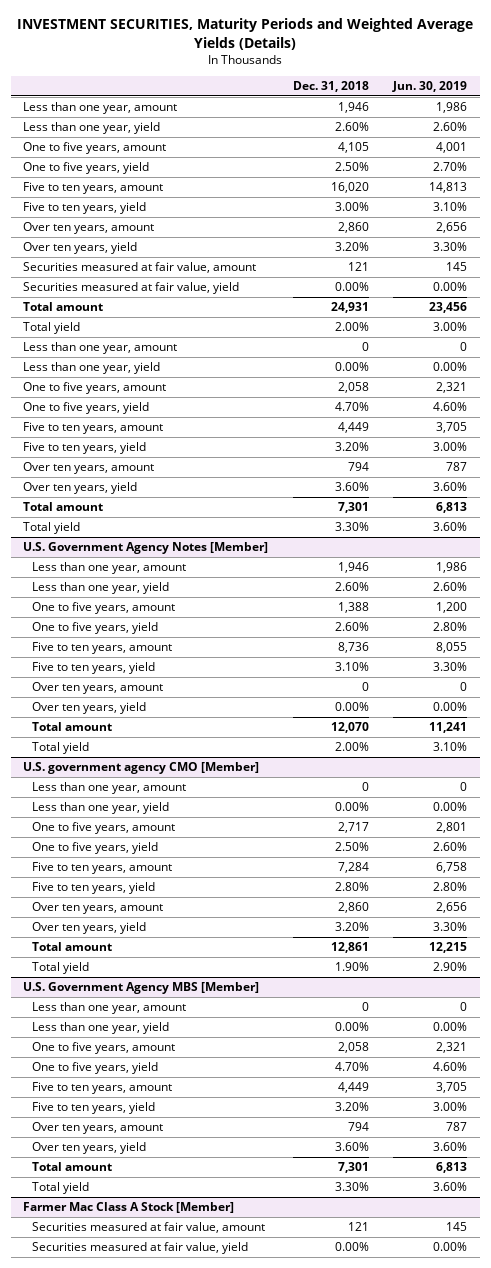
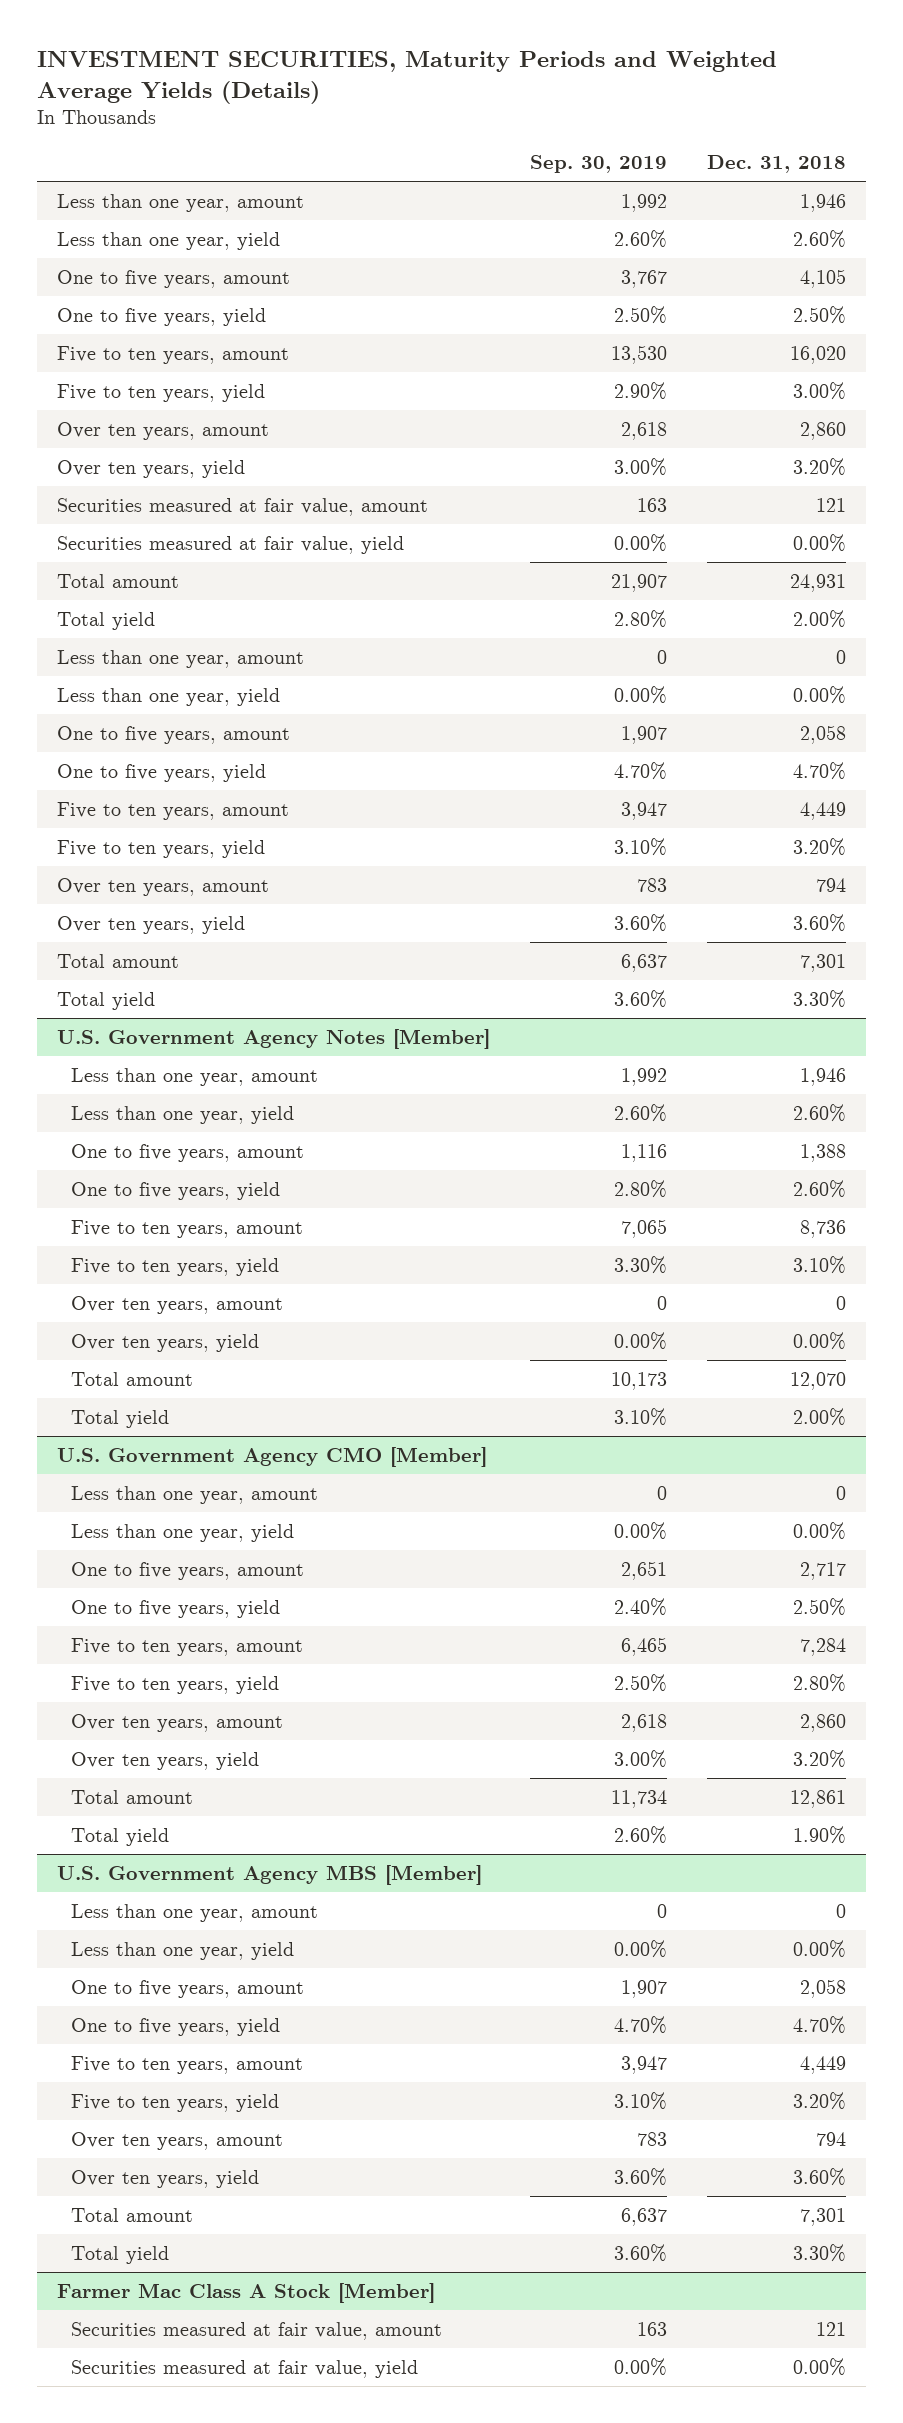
[392,81,468,93] Jun. 30, 2019 -> none
none -> [530,154,668,173] Sep. 30, 2019
[23,762,260,775] U.S. government agency CMO [Member] -> [57,1446,488,1467] U.S. Government Agency CMO [Member]

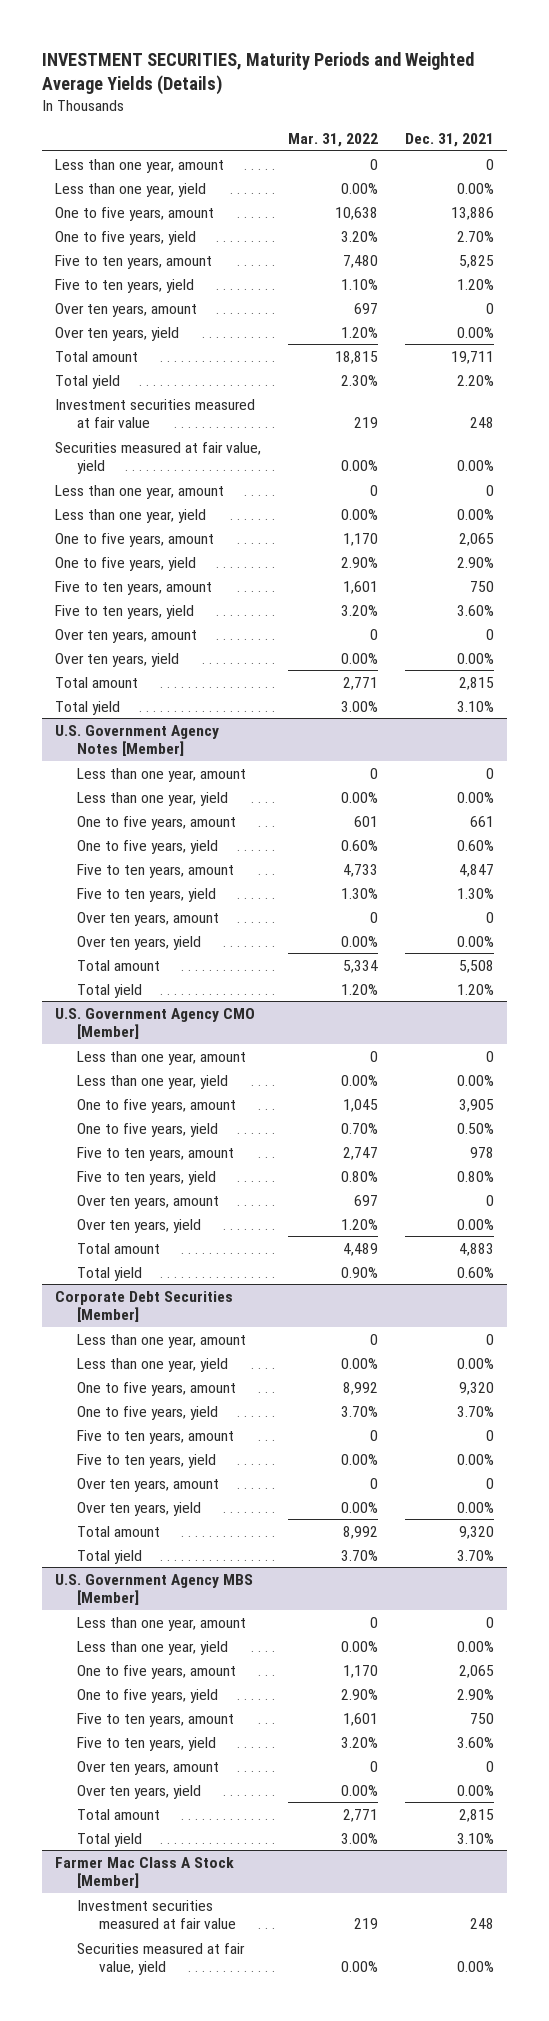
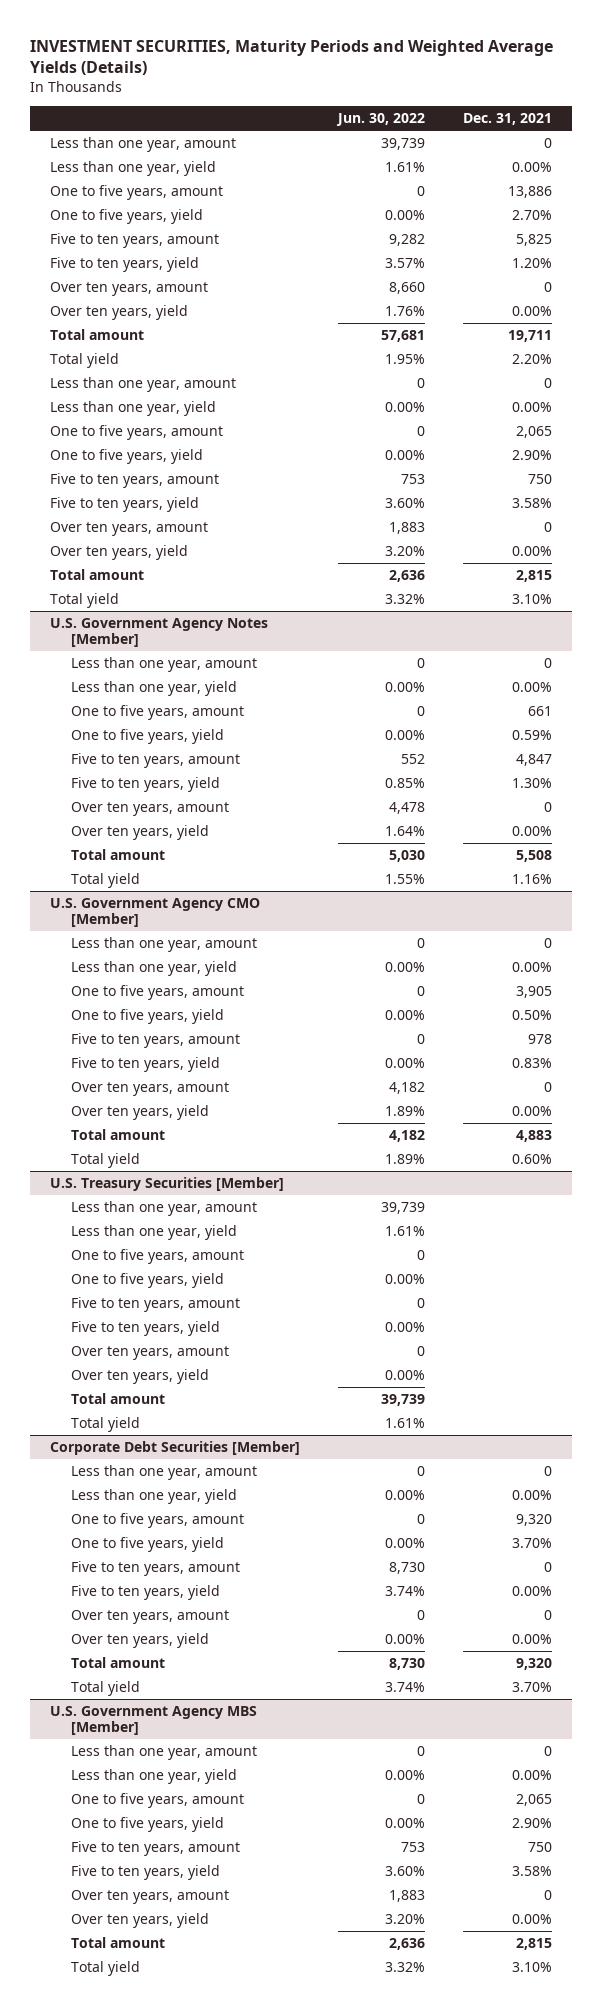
[287,133,378,148] Mar. 31, 2022 -> none
none -> [336,112,426,126] Jun. 30, 2022
[55,398,256,429] Investment securities measured at fair value -> none
[55,441,262,475] Securities measured at fair value, yield -> none
[456,604,494,616] 3.60% -> [512,498,553,509] 3.58%
[456,839,494,851] 0.60% -> [512,730,553,741] 0.59%
[456,983,494,995] 1.20% -> [512,874,553,885] 1.16%
[456,1170,494,1182] 0.80% -> [512,1058,553,1069] 0.83%
none -> [49,1177,284,1192] U.S. Treasury Securities [Member]
none -> [70,1201,257,1217] Less than one year, amount
none -> [70,1225,237,1241] Less than one year, yield
none -> [70,1249,244,1265] One to five years, amount
none -> [70,1273,224,1289] One to five years, yield
none -> [70,1297,240,1313] Five to ten years, amount
none -> [70,1321,220,1337] Five to ten years, yield
none -> [70,1346,229,1361] Over ten years, amount
none -> [70,1369,209,1385] Over ten years, yield
none -> [70,1393,165,1405] Total amount
none -> [70,1417,140,1433] Total yield
[456,1736,494,1748] 3.60% -> [512,1866,553,1877] 3.58%
[55,1856,235,1889] Farmer Mac Class A Stock [Member] -> none
[77,1899,237,1930] Investment securities measured at fair value -> none
[77,1942,246,1976] Securities measured at fair value, yield -> none

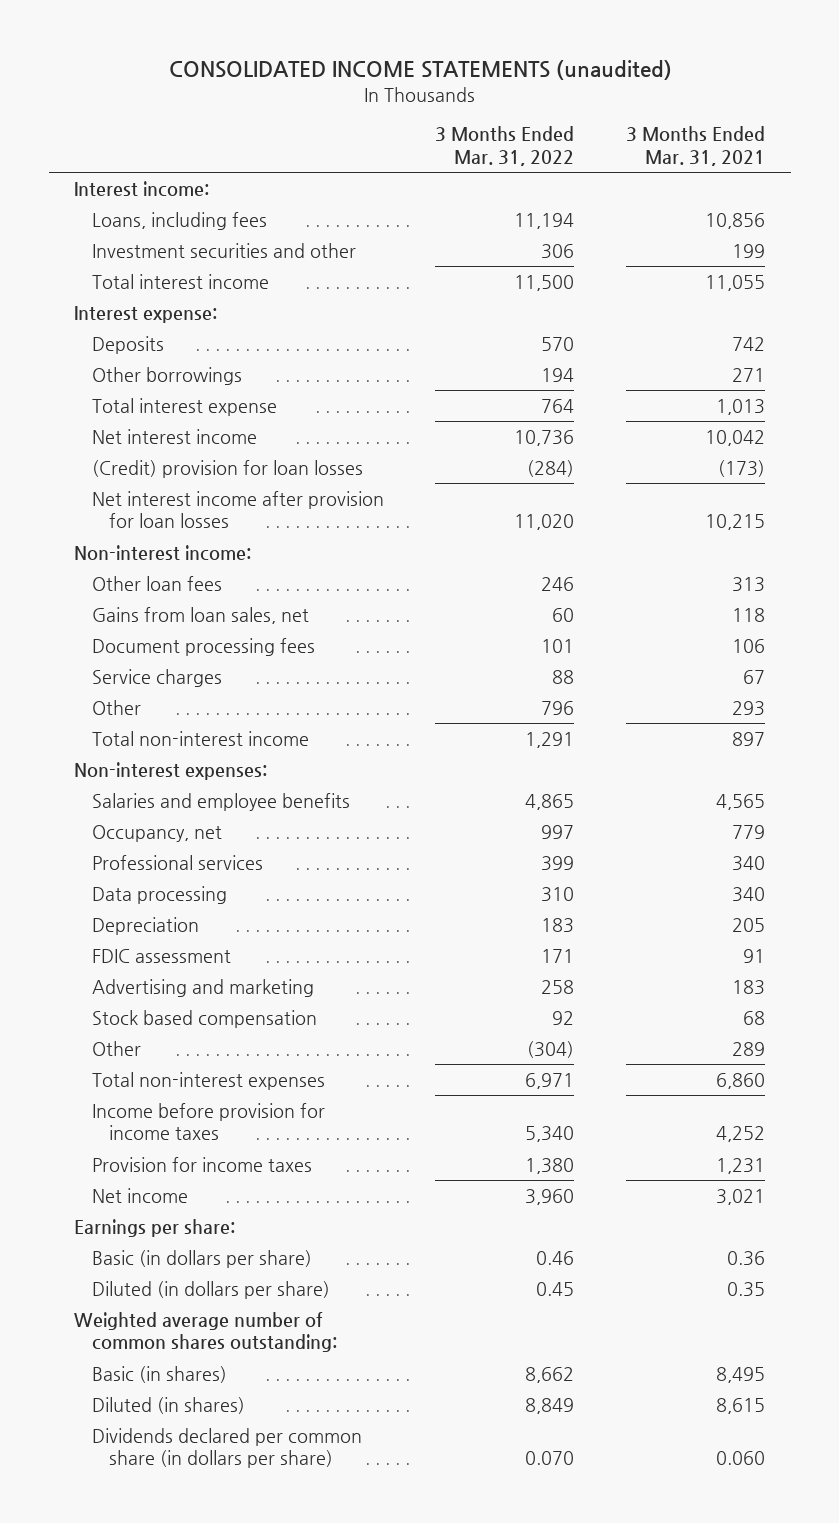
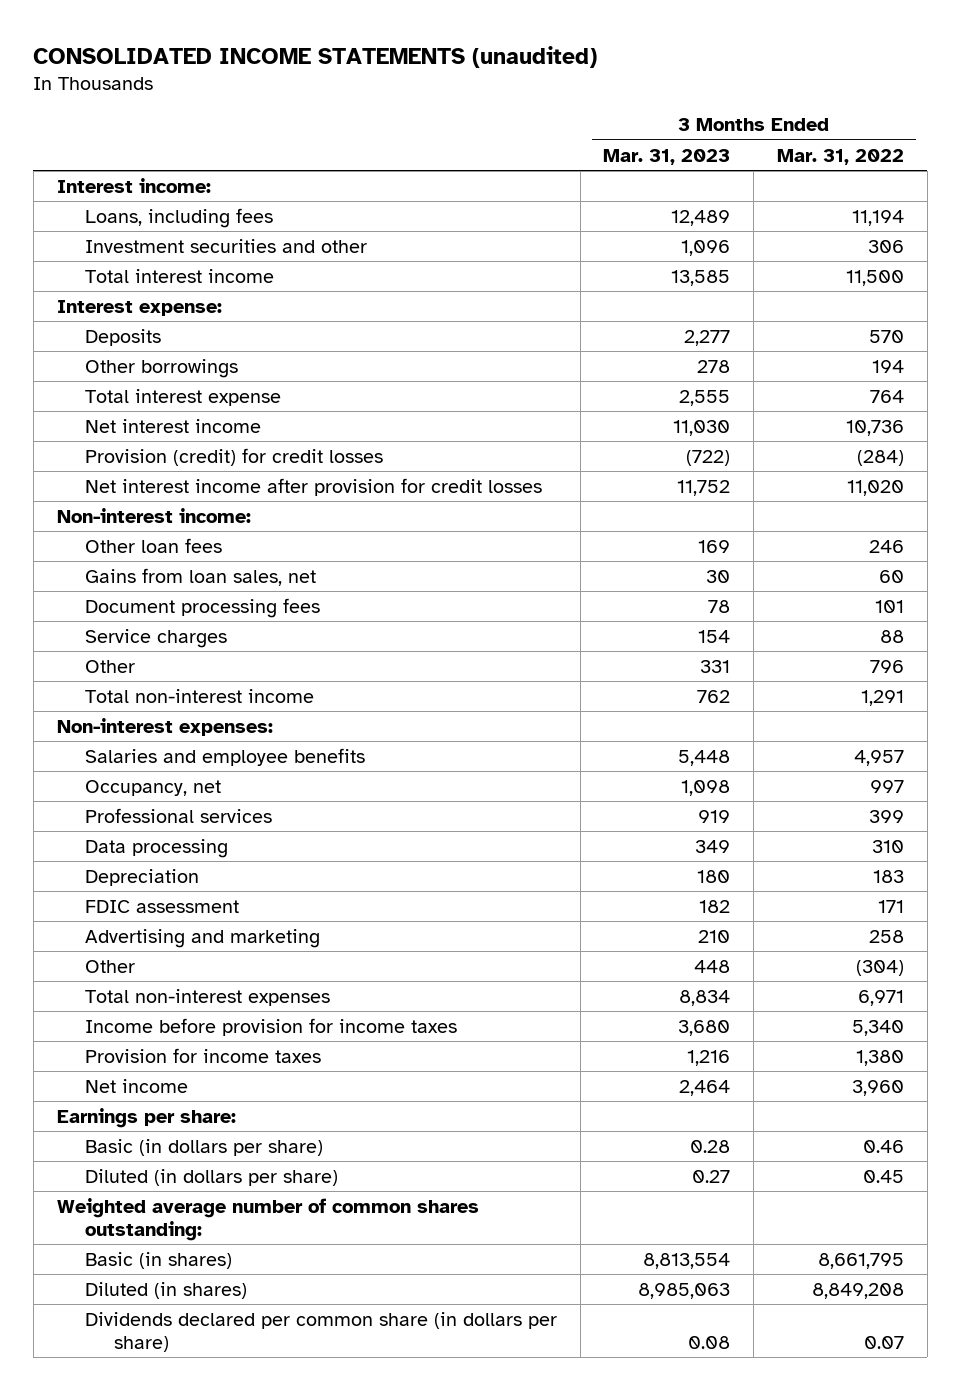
[625,126,765,167] 3 Months Ended Mar. 31, 2021 -> none
none -> [603,148,731,165] Mar. 31, 2023
[91,459,363,478] (Credit) provision for loan losses -> [85,447,384,466] Provision (credit) for credit losses
[91,490,384,529] Net interest income after provision for loan losses -> [85,477,543,496] Net interest income after provision for credit losses
[525,793,575,810] 4,865 -> [853,749,904,766] 4,957
[91,1009,317,1028] Stock based compensation -> none
[525,1366,575,1383] 8,662 -> [817,1252,904,1269] 8,661,795
[525,1397,575,1414] 8,849 -> [811,1282,904,1299] 8,849,208
[525,1451,575,1466] 0.070 -> [863,1335,904,1349] 0.07

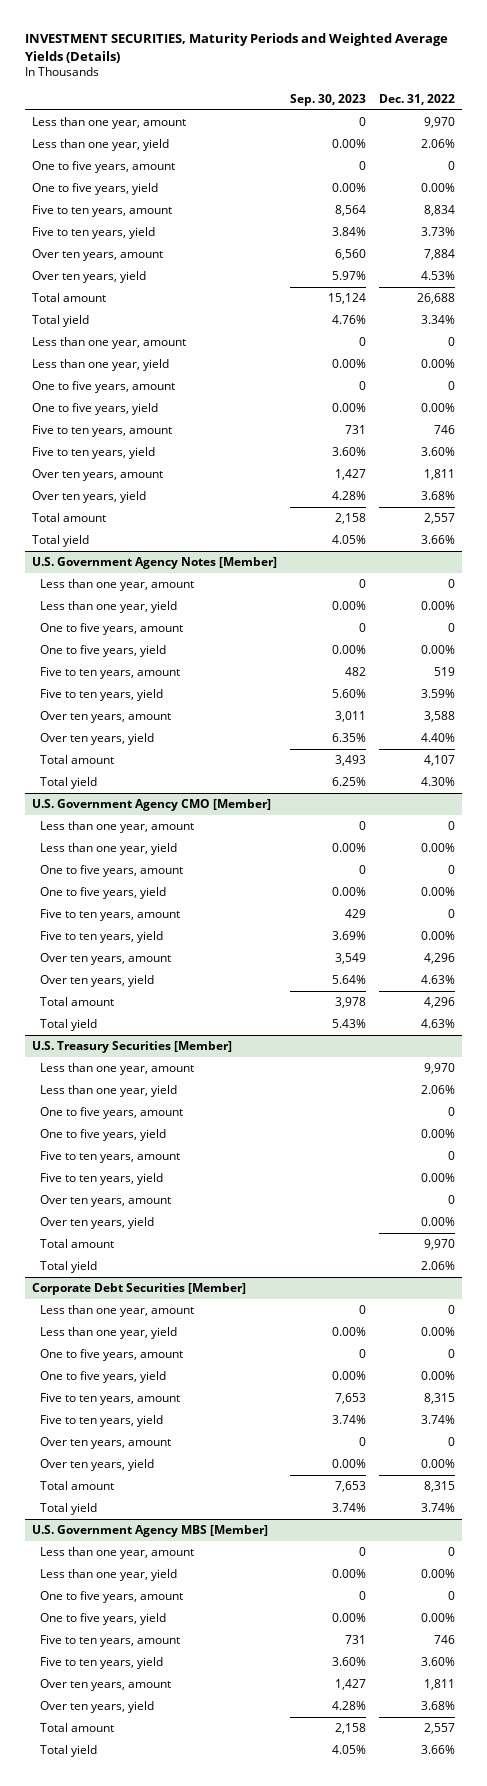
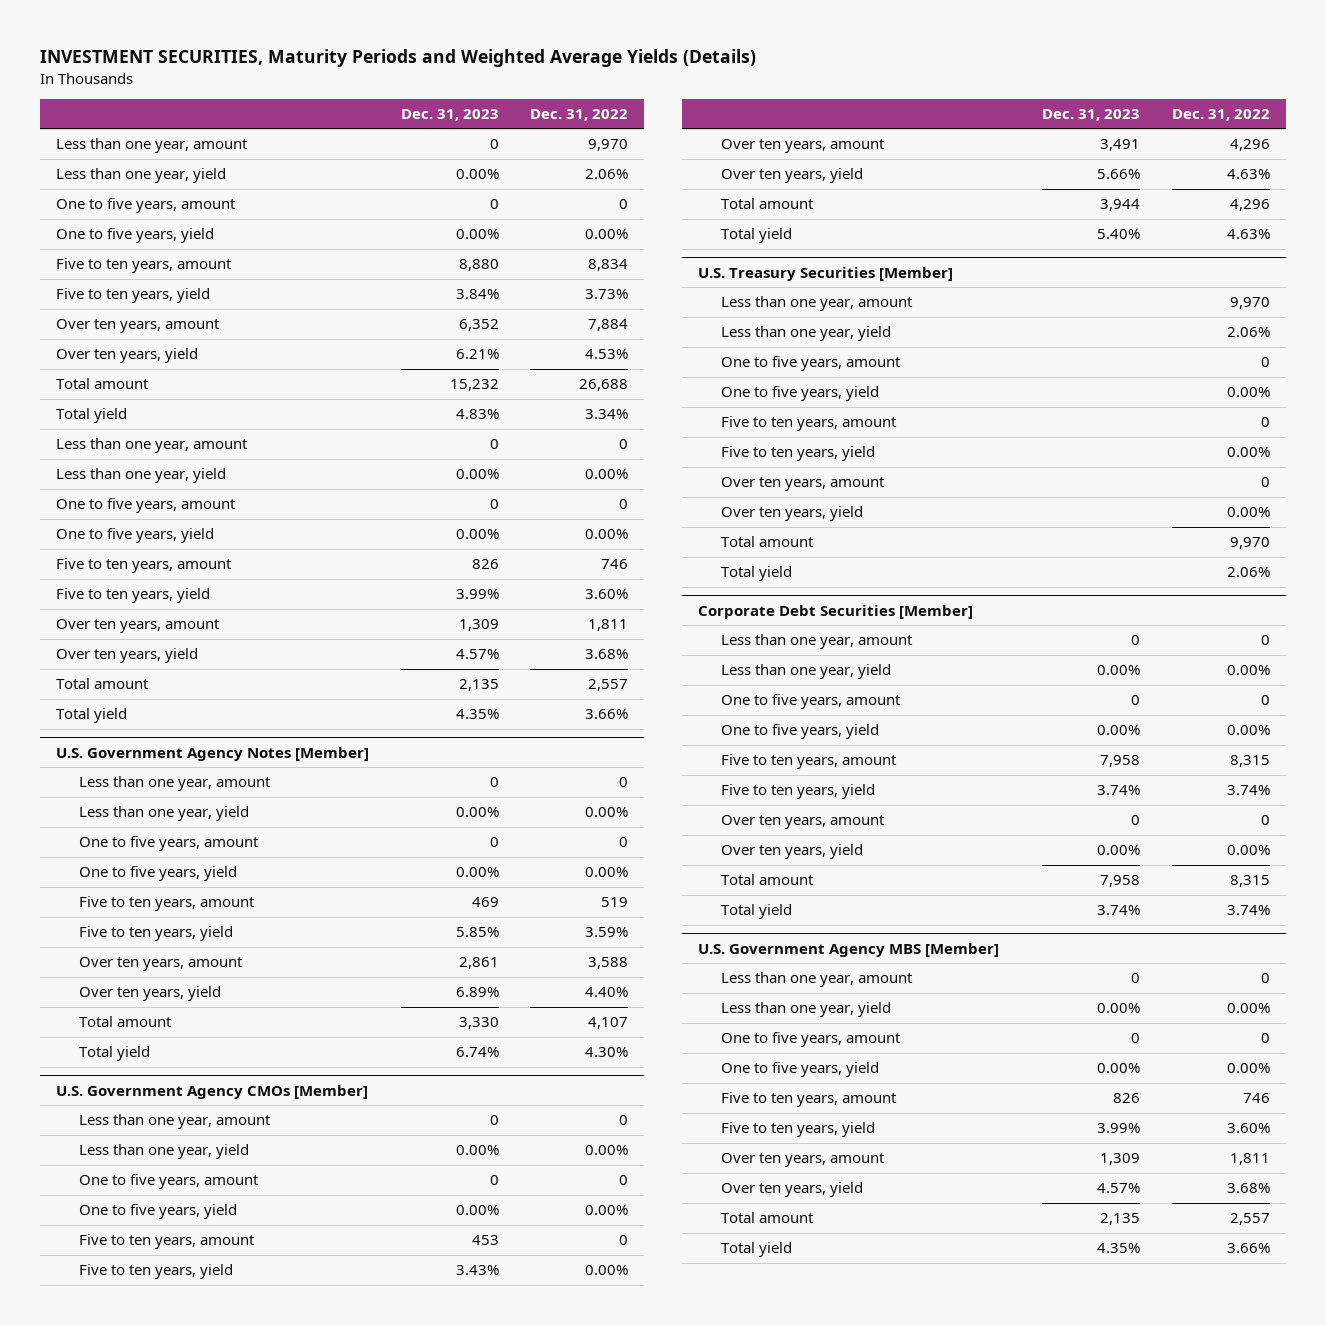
[289,93,366,106] Sep. 30, 2023 -> none
none -> [400,108,499,121] Dec. 31, 2023
[31,799,271,812] U.S. Government Agency CMO [Member] -> [55,1084,368,1099] U.S. Government Agency CMOs [Member]

